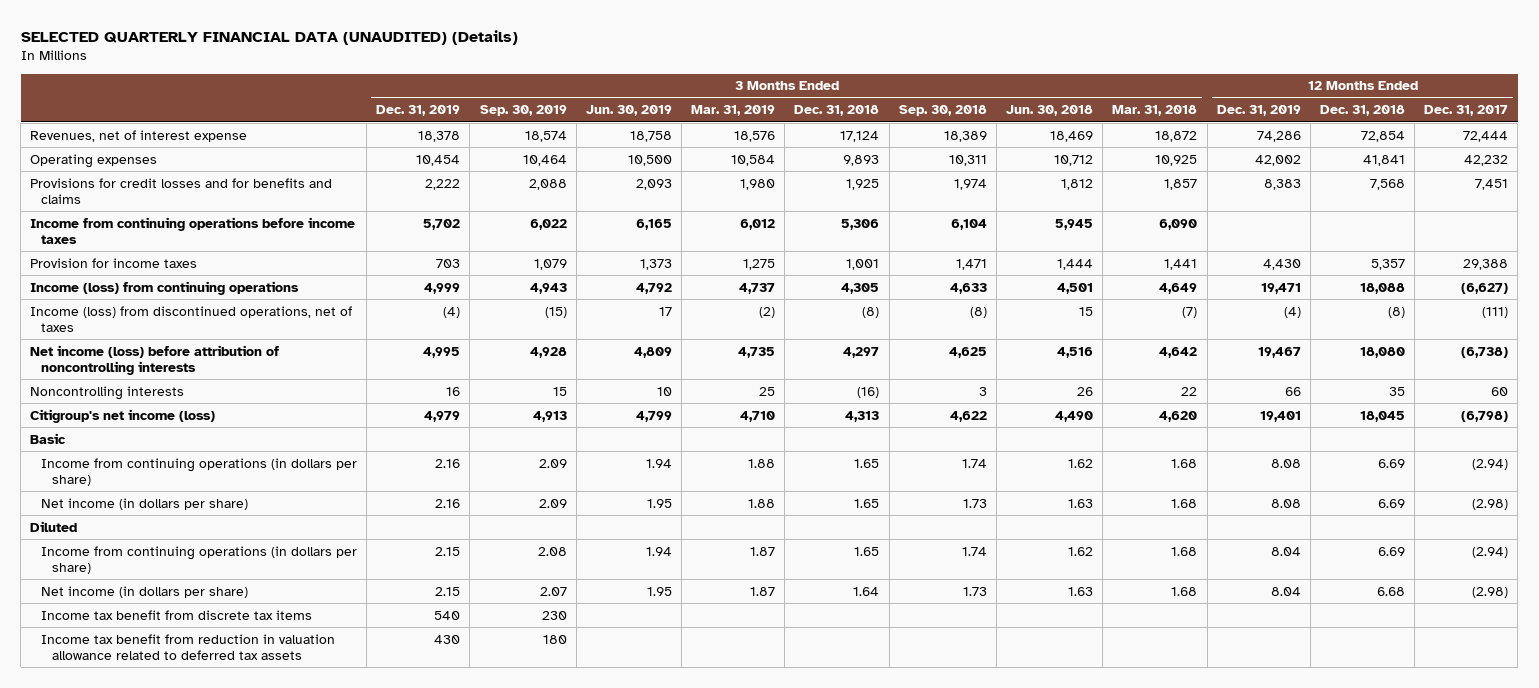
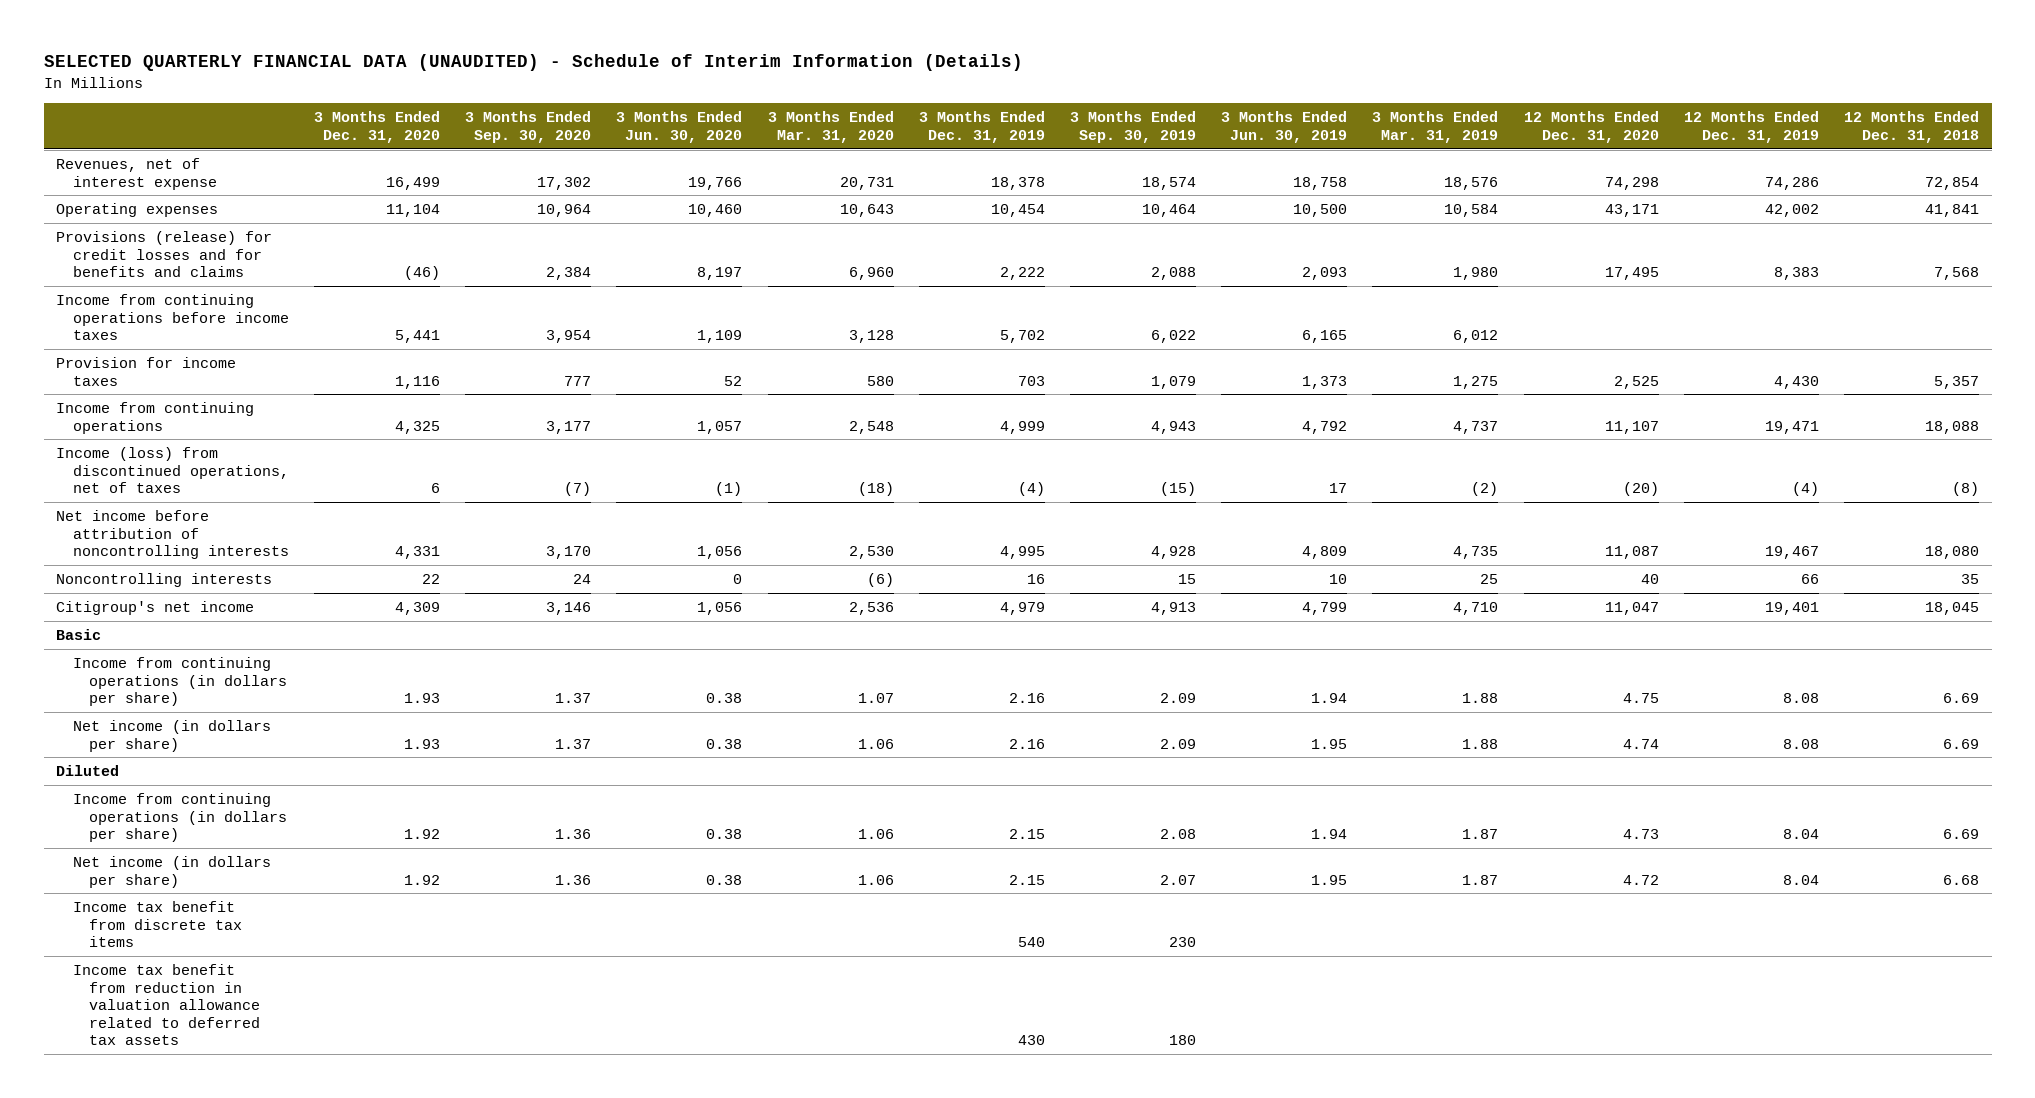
[20,29,518,45] SELECTED QUARTERLY FINANCIAL DATA (UNAUDITED) (Details) -> [43,54,1023,72] SELECTED QUARTERLY FINANCIAL DATA (UNAUDITED) - Schedule of Interim Information (Details)
[794,105,880,117] Dec. 31, 2018 -> none
[898,105,987,117] Sep. 30, 2018 -> none
[1006,105,1094,117] Jun. 30, 2018 -> none
[1112,105,1198,117] Mar. 31, 2018 -> none
[1424,105,1509,117] Dec. 31, 2017 -> none
none -> [313,111,440,143] 3 Months Ended Dec. 31, 2020
none -> [465,111,592,143] 3 Months Ended Sep. 30, 2020
none -> [616,111,743,143] 3 Months Ended Jun. 30, 2020
none -> [767,111,894,143] 3 Months Ended Mar. 31, 2020
none -> [1523,111,1659,143] 12 Months Ended Dec. 31, 2020
[30,177,333,204] Provisions for credit losses and for benefits and claims -> [56,230,273,278] Provisions (release) for credit losses and for benefits and claims
[30,280,300,295] Income (loss) from continuing operations -> [56,401,255,434] Income from continuing operations
[30,344,280,375] Net income (loss) before attribution of noncontrolling interests -> [56,509,289,560] Net income before attribution of noncontrolling interests
[30,408,216,423] Citigroup's net income (loss) -> [56,600,255,615] Citigroup's net income

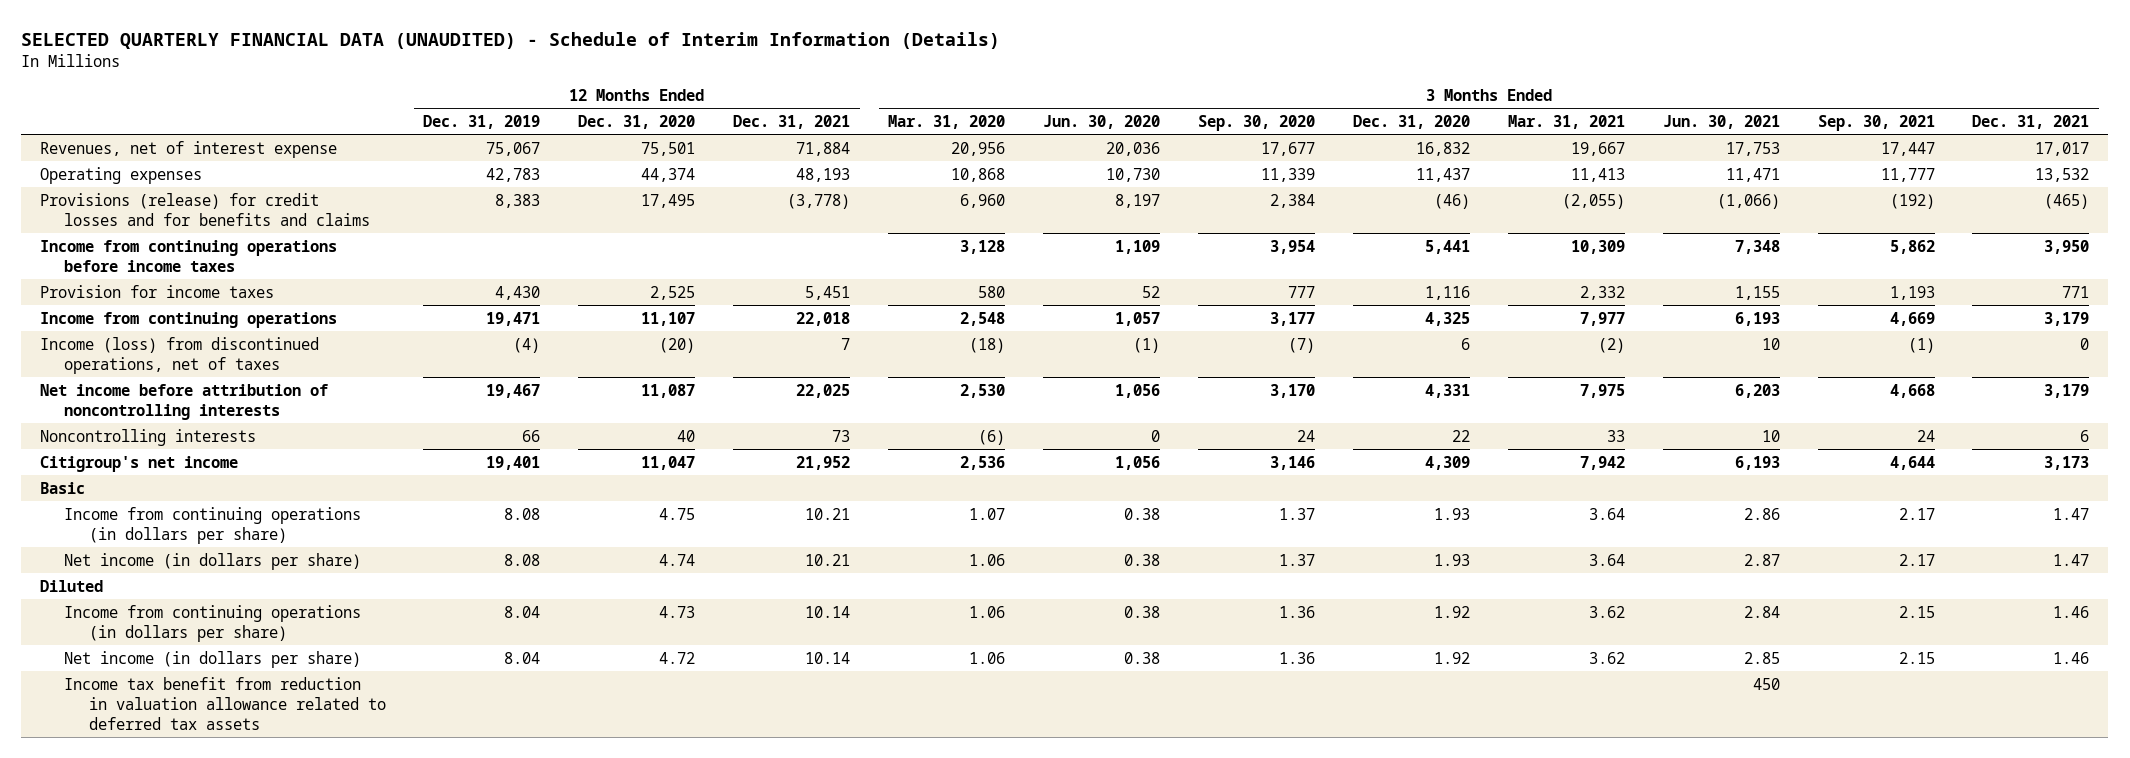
[918,111,1045,143] 3 Months Ended Dec. 31, 2019 -> none
[1069,111,1196,143] 3 Months Ended Sep. 30, 2019 -> none
[1221,111,1348,143] 3 Months Ended Jun. 30, 2019 -> none
[1372,111,1499,143] 3 Months Ended Mar. 31, 2019 -> none
[1843,111,1979,143] 12 Months Ended Dec. 31, 2018 -> none
none -> [733,114,851,129] Dec. 31, 2021
none -> [1507,114,1625,129] Mar. 31, 2021
none -> [1662,114,1780,129] Jun. 30, 2021
none -> [1817,114,1935,131] Sep. 30, 2021
none -> [1972,114,2090,129] Dec. 31, 2021
[385,176,440,190] 16,499 -> [1415,141,1470,156] 16,832
[537,176,592,190] 17,302 -> [1260,141,1315,156] 17,677
[688,176,743,190] 19,766 -> [1106,141,1161,156] 20,036
[839,176,894,190] 20,731 -> [951,141,1006,156] 20,956
[1604,176,1659,190] 74,298 -> [641,141,696,156] 75,501
[1764,176,1819,190] 74,286 -> [486,141,541,156] 75,067
[385,203,440,217] 11,104 -> [1415,167,1470,182] 11,437
[537,203,592,217] 10,964 -> [1260,167,1315,182] 11,339
[688,203,743,217] 10,460 -> [1106,167,1161,182] 10,730
[839,203,894,217] 10,643 -> [951,167,1006,182] 10,868
[1604,203,1659,217] 43,171 -> [641,167,696,182] 44,374
[1764,203,1819,217] 42,002 -> [486,167,541,182] 42,783
[72,900,243,948] Income tax benefit from discrete tax items -> none

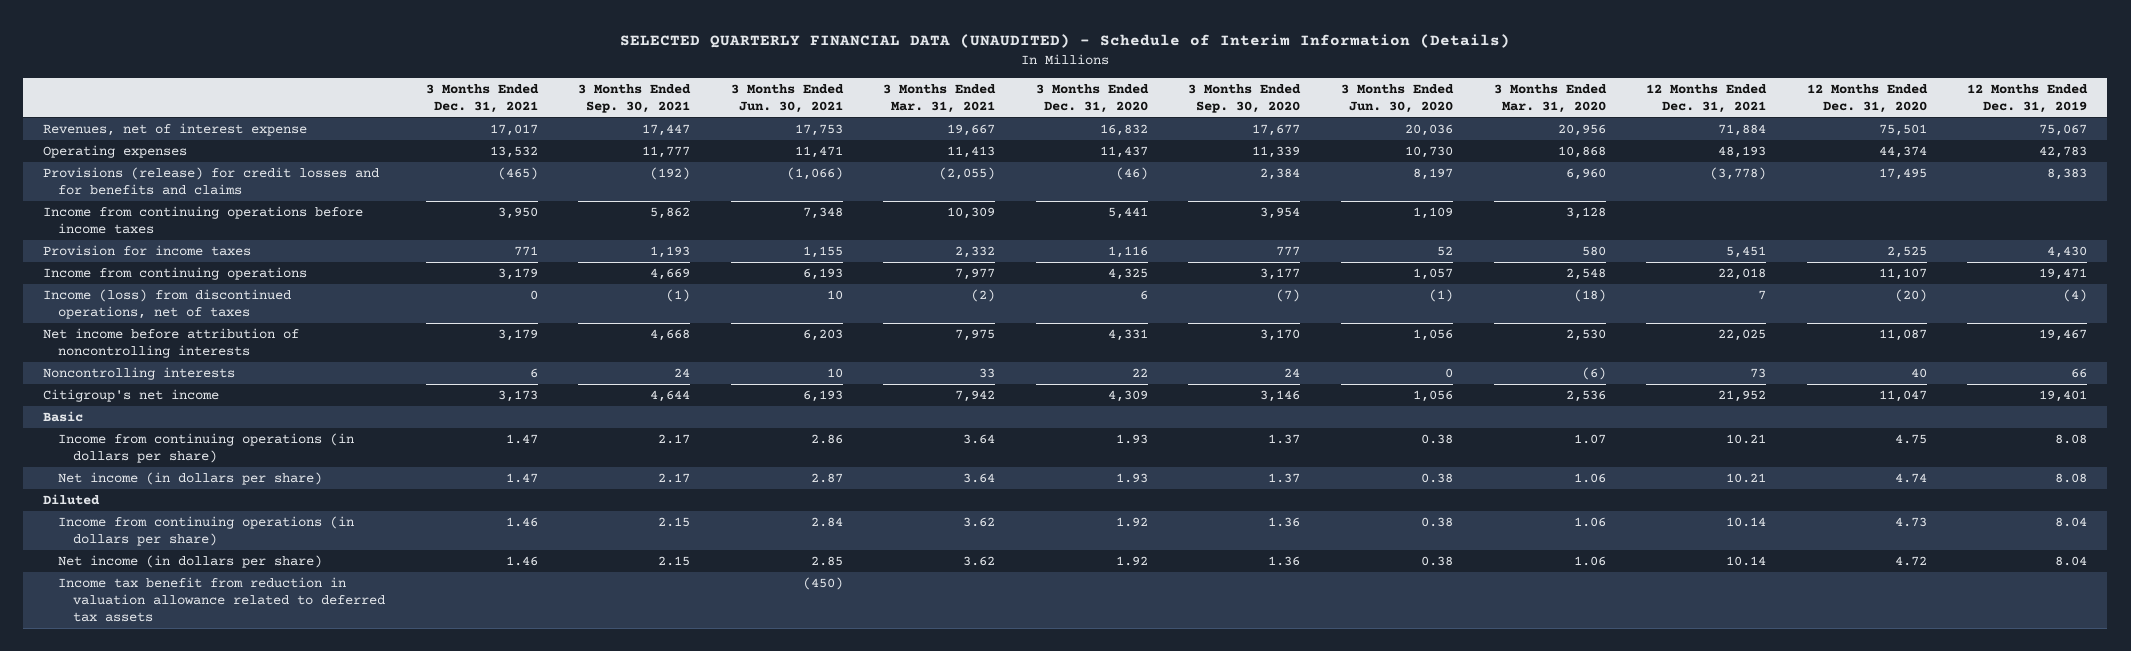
[1752,677,1780,690] 450 -> [802,577,843,591] (450)

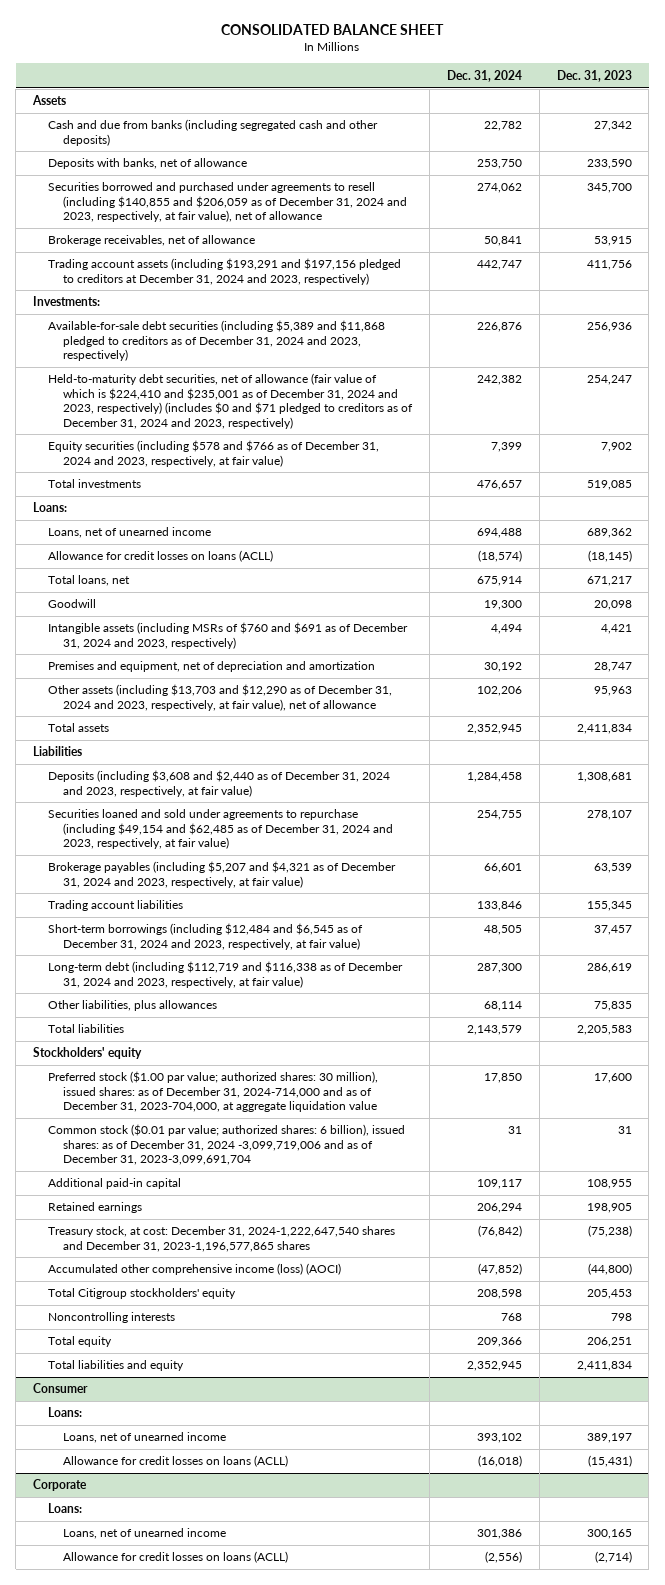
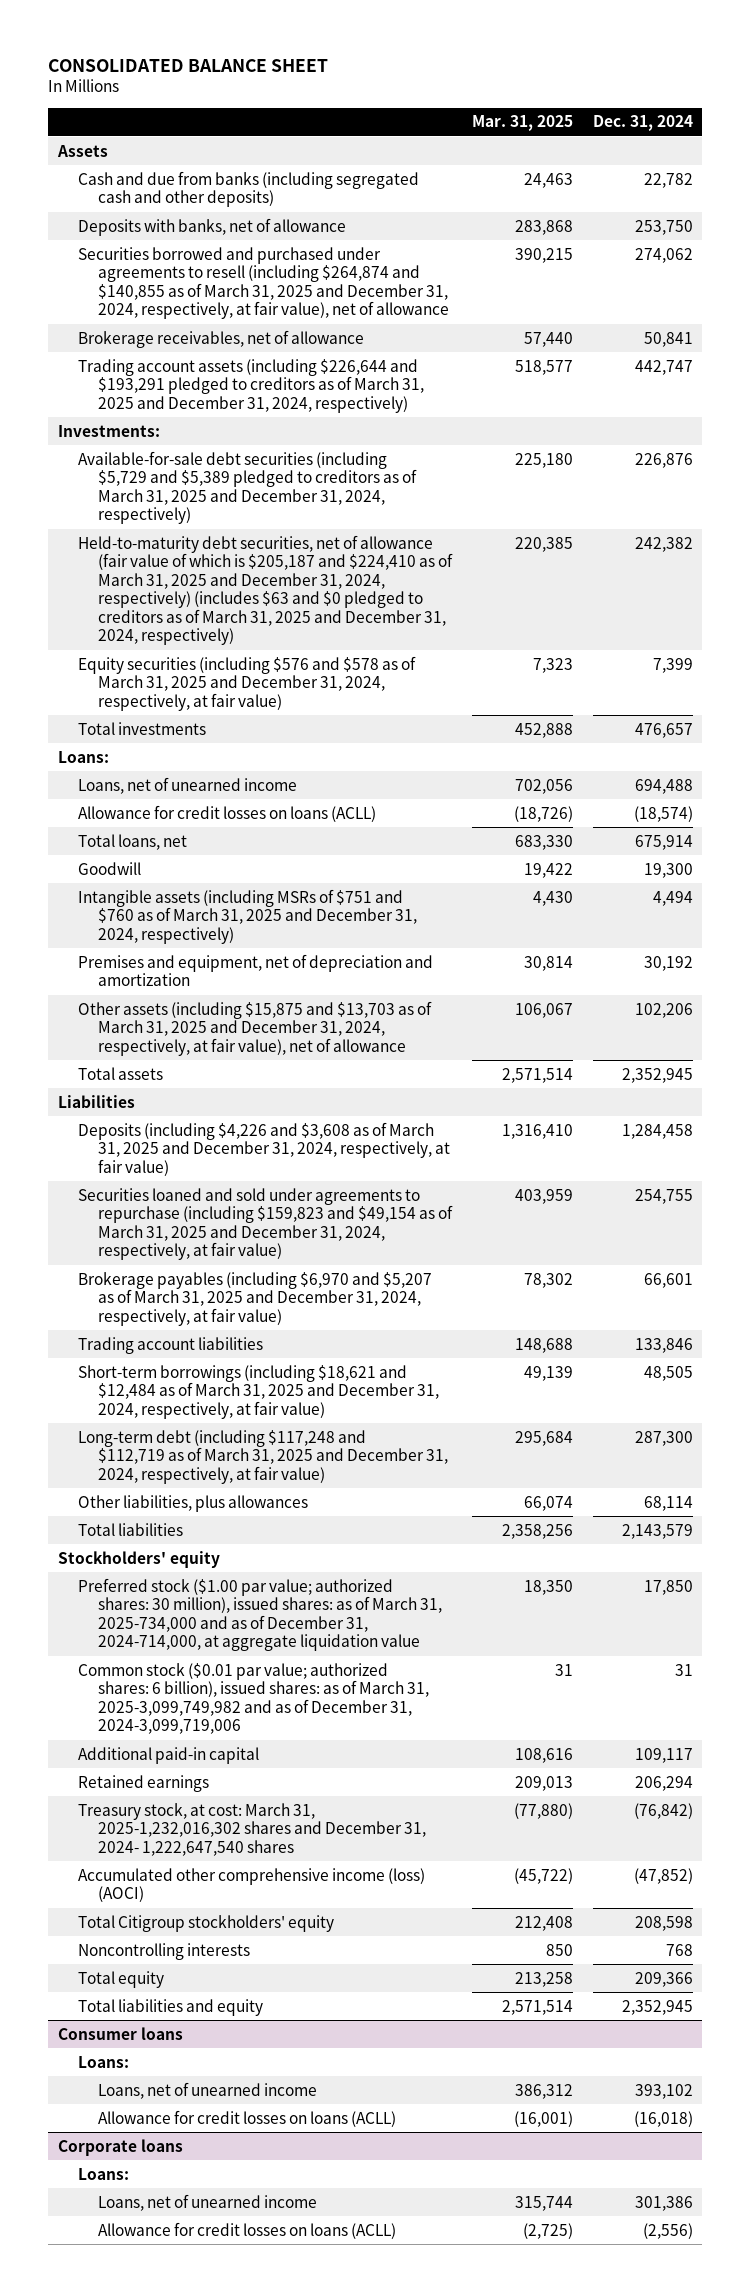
[556,69,632,82] Dec. 31, 2023 -> none
none -> [471,115,573,132] Mar. 31, 2025
[48,182,408,223] Securities borrowed and purchased under agreements to resell (including $140,855 and $206,059 as of December 31, 2024 and 2023, respectively, at fair value), net of allowance -> [77,246,450,320] Securities borrowed and purchased under agreements to resell (including $264,874 and $140,855 as of March 31, 2025 and December 31, 2024, respectively, at fair value), net of allowance
[48,258,402,285] Trading account assets (including $193,291 and $197,156 pledged to creditors at December 31, 2024 and 2023, respectively) -> [77,358,425,413] Trading account assets (including $226,644 and $193,291 pledged to creditors as of March 31, 2025 and December 31, 2024, respectively)
[48,320,386,362] Available-for-sale debt securities (including $5,389 and $11,868 pledged to creditors as of December 31, 2024 and 2023, respectively) -> [77,450,418,525] Available-for-sale debt securities (including $5,729 and $5,389 pledged to creditors as of March 31, 2025 and December 31, 2024, respectively)
[48,373,414,429] Held-to-maturity debt securities, net of allowance (fair value of which is $224,410 and $235,001 as of December 31, 2024 and 2023, respectively) (includes $0 and $71 pledged to creditors as of December 31, 2024 and 2023, respectively) -> [77,534,454,646] Held-to-maturity debt securities, net of allowance (fair value of which is $205,187 and $224,410 as of March 31, 2025 and December 31, 2024, respectively) (includes $63 and $0 pledged to creditors as of March 31, 2025 and December 31, 2024, respectively)
[48,440,380,467] Equity securities (including $578 and $766 as of December 31, 2024 and 2023, respectively, at fair value) -> [77,655,416,711] Equity securities (including $576 and $578 as of March 31, 2025 and December 31, 2024, respectively, at fair value)
[48,622,409,649] Intangible assets (including MSRs of $760 and $691 as of December 31, 2024 and 2023, respectively) -> [77,888,418,944] Intangible assets (including MSRs of $751 and $760 as of March 31, 2025 and December 31, 2024, respectively)
[48,684,393,711] Other assets (including $13,703 and $12,290 as of December 31, 2024 and 2023, respectively, at fair value), net of allowance -> [77,1000,432,1056] Other assets (including $15,875 and $13,703 as of March 31, 2025 and December 31, 2024, respectively, at fair value), net of allowance
[48,770,391,797] Deposits (including $3,608 and $2,440 as of December 31, 2024 and 2023, respectively, at fair value) -> [77,1121,451,1176] Deposits (including $4,226 and $3,608 as of March 31, 2025 and December 31, 2024, respectively, at fair value)
[48,809,394,850] Securities loaned and sold under agreements to repurchase (including $49,154 and $62,485 as of December 31, 2024 and 2023, respectively, at fair value) -> [77,1187,454,1261] Securities loaned and sold under agreements to repurchase (including $159,823 and $49,154 as of March 31, 2025 and December 31, 2024, respectively, at fair value)
[48,861,397,888] Brokerage payables (including $5,207 and $4,321 as of December 31, 2024 and 2023, respectively, at fair value) -> [77,1271,432,1326] Brokerage payables (including $6,970 and $5,207 as of March 31, 2025 and December 31, 2024, respectively, at fair value)
[48,923,364,950] Short-term borrowings (including $12,484 and $6,545 as of December 31, 2024 and 2023, respectively, at fair value) -> [77,1364,440,1419] Short-term borrowings (including $18,621 and $12,484 as of March 31, 2025 and December 31, 2024, respectively, at fair value)
[48,961,404,988] Long-term debt (including $112,719 and $116,338 as of December 31, 2024 and 2023, respectively, at fair value) -> [77,1429,449,1484] Long-term debt (including $117,248 and $112,719 as of March 31, 2025 and December 31, 2024, respectively, at fair value)
[48,1071,379,1113] Preferred stock ($1.00 par value; authorized shares: 30 million), issued shares: as of December 31, 2024-714,000 and as of December 31, 2023-704,000, at aggregate liquidation value -> [77,1577,443,1652] Preferred stock ($1.00 par value; authorized shares: 30 million), issued shares: as of March 31, 2025-734,000 and as of December 31, 2024-714,000, at aggregate liquidation value
[48,1124,406,1166] Common stock ($0.01 par value; authorized shares: 6 billion), issued shares: as of December 31, 2024 -3,099,719,006 and as of December 31, 2023-3,099,691,704 -> [77,1662,430,1735] Common stock ($0.01 par value; authorized shares: 6 billion), issued shares: as of March 31, 2025-3,099,749,982 and as of December 31, 2024-3,099,719,006
[48,1226,396,1252] Treasury stock, at cost: December 31, 2024-1,222,647,540 shares and December 31, 2023-1,196,577,865 shares -> [77,1802,427,1856] Treasury stock, at cost: March 31, 2025-1,232,016,302 shares and December 31, 2024- 1,222,647,540 shares
[33,1383,89,1394] Consumer -> [57,2026,183,2040] Consumer loans
[33,1479,88,1492] Corporate -> [57,2138,183,2156] Corporate loans

